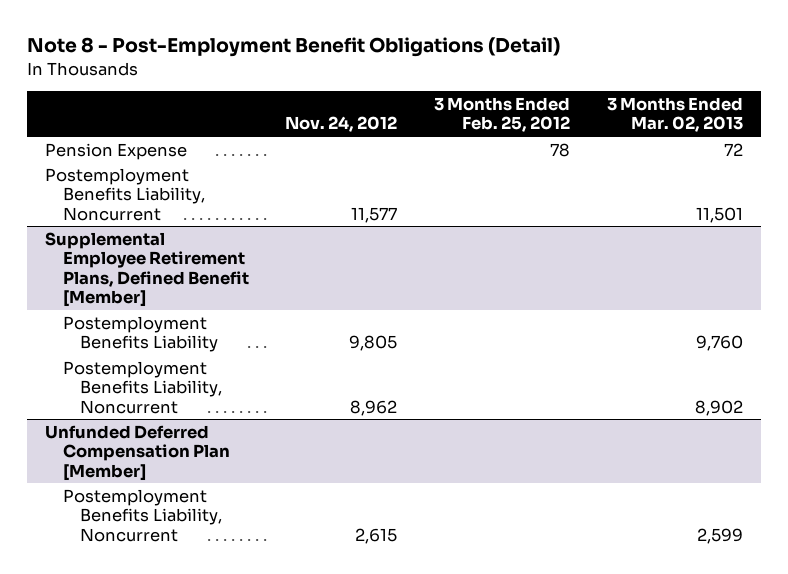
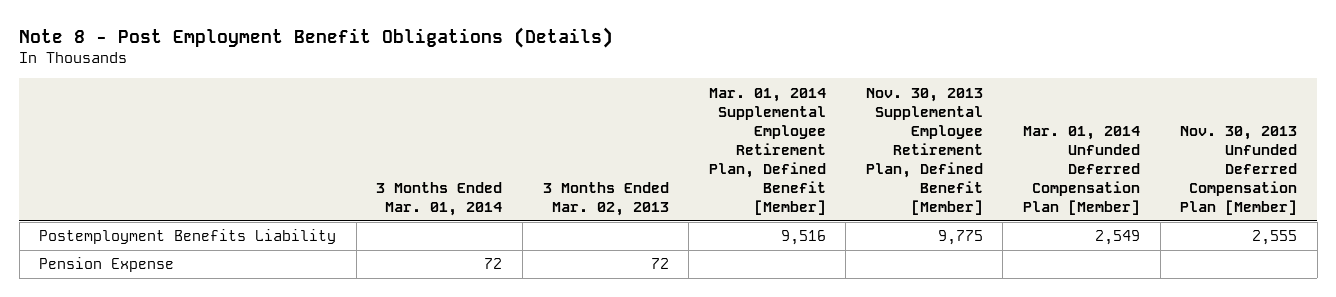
[26,37,560,58] Note 8 - Post-Employment Benefit Obligations (Detail) -> [19,26,614,48] Note 8 - Post Employment Benefit Obligations (Details)
[285,116,398,133] Nov. 24, 2012 -> none
[434,96,571,133] 3 Months Ended Feb. 25, 2012 -> none
none -> [376,181,503,216] 3 Months Ended Mar. 01, 2014
none -> [708,87,826,215] Mar. 01, 2014 Supplemental Employee Retirement Plan, Defined Benefit [Member]
none -> [865,87,983,215] Nov. 30, 2013 Supplemental Employee Retirement Plan, Defined Benefit [Member]
none -> [1023,125,1141,215] Mar. 01, 2014 Unfunded Deferred Compensation Plan [Member]
none -> [1180,125,1298,215] Nov. 30, 2013 Unfunded Deferred Compensation Plan [Member]
none -> [39,229,337,245] Postemployment Benefits Liability
[45,167,205,221] Postemployment Benefits Liability, Noncurrent -> none
[45,231,249,308] Supplemental Employee Retirement Plans, Defined Benefit [Member] -> none
[62,315,219,353] Postemployment Benefits Liability -> none
[62,360,223,414] Postemployment Benefits Liability, Noncurrent -> none
[45,424,230,481] Unfunded Deferred Compensation Plan [Member] -> none
[62,488,223,542] Postemployment Benefits Liability, Noncurrent -> none

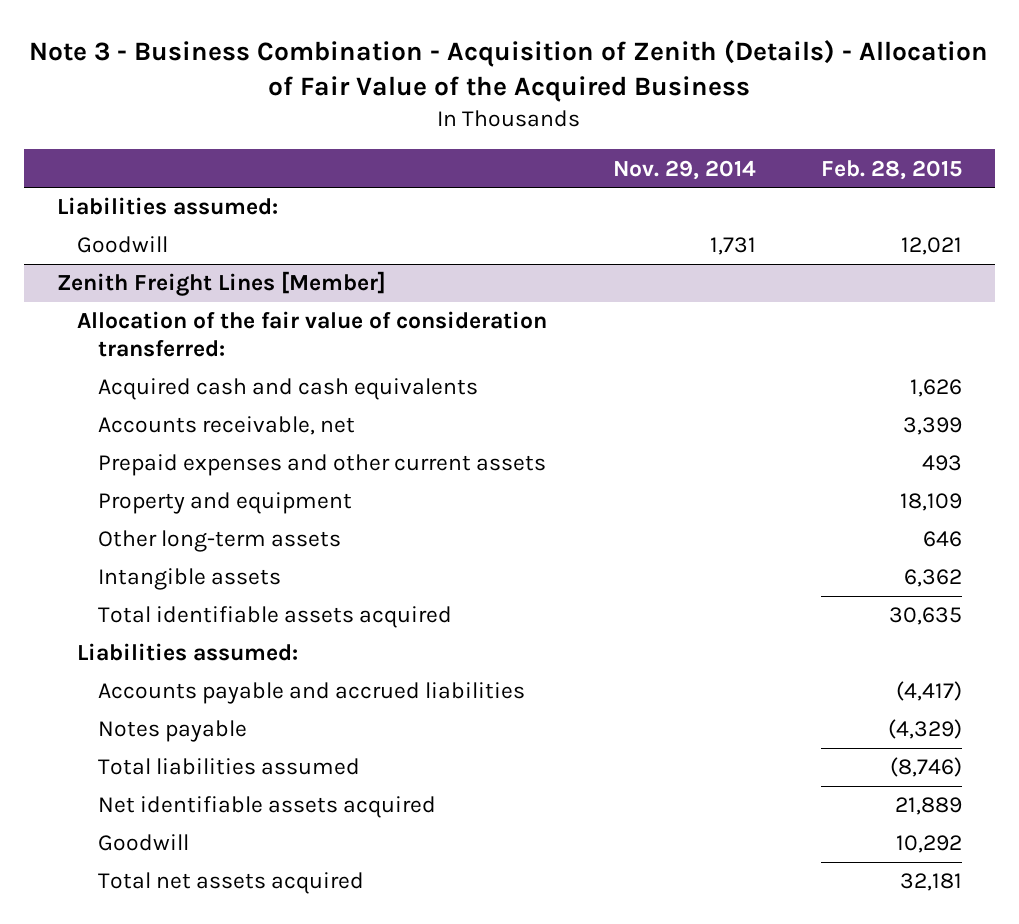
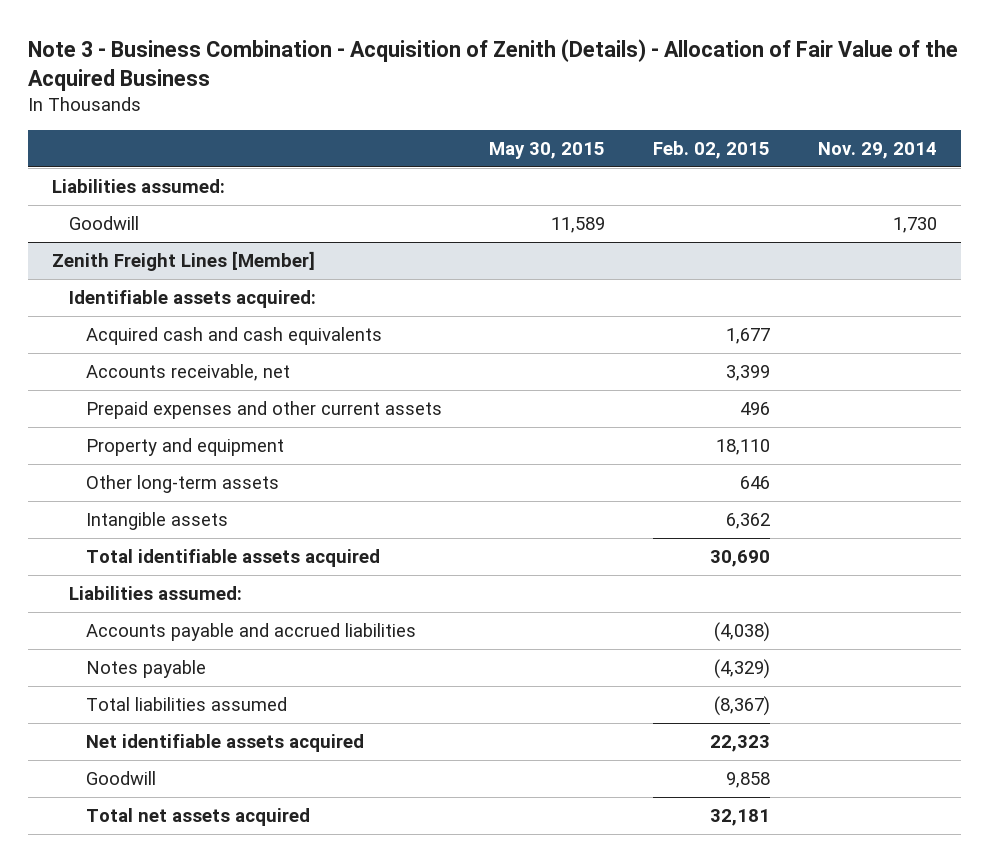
[821,159,963,180] Feb. 28, 2015 -> none
none -> [489,141,606,159] May 30, 2015
none -> [653,140,771,159] Feb. 02, 2015
[709,237,756,256] 1,731 -> [893,217,938,234] 1,730
[77,311,548,358] Allocation of the fair value of consideration transferred: -> none
none -> [68,290,316,309] Identifiable assets acquired:

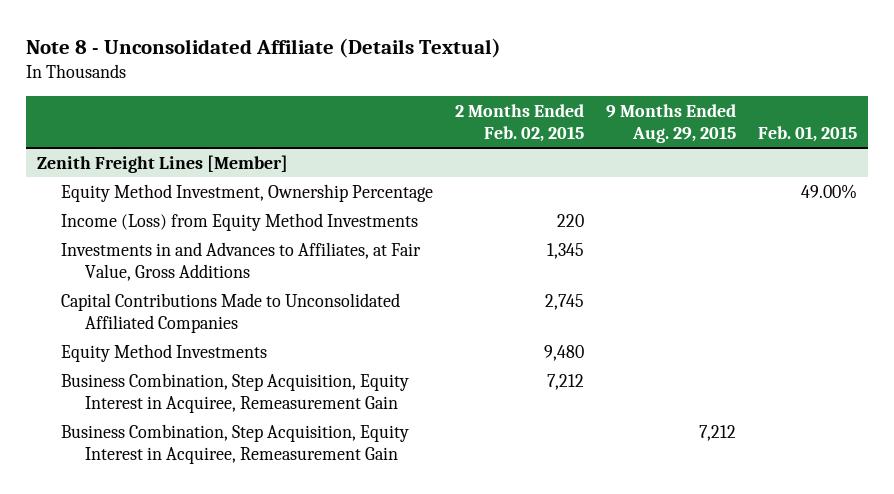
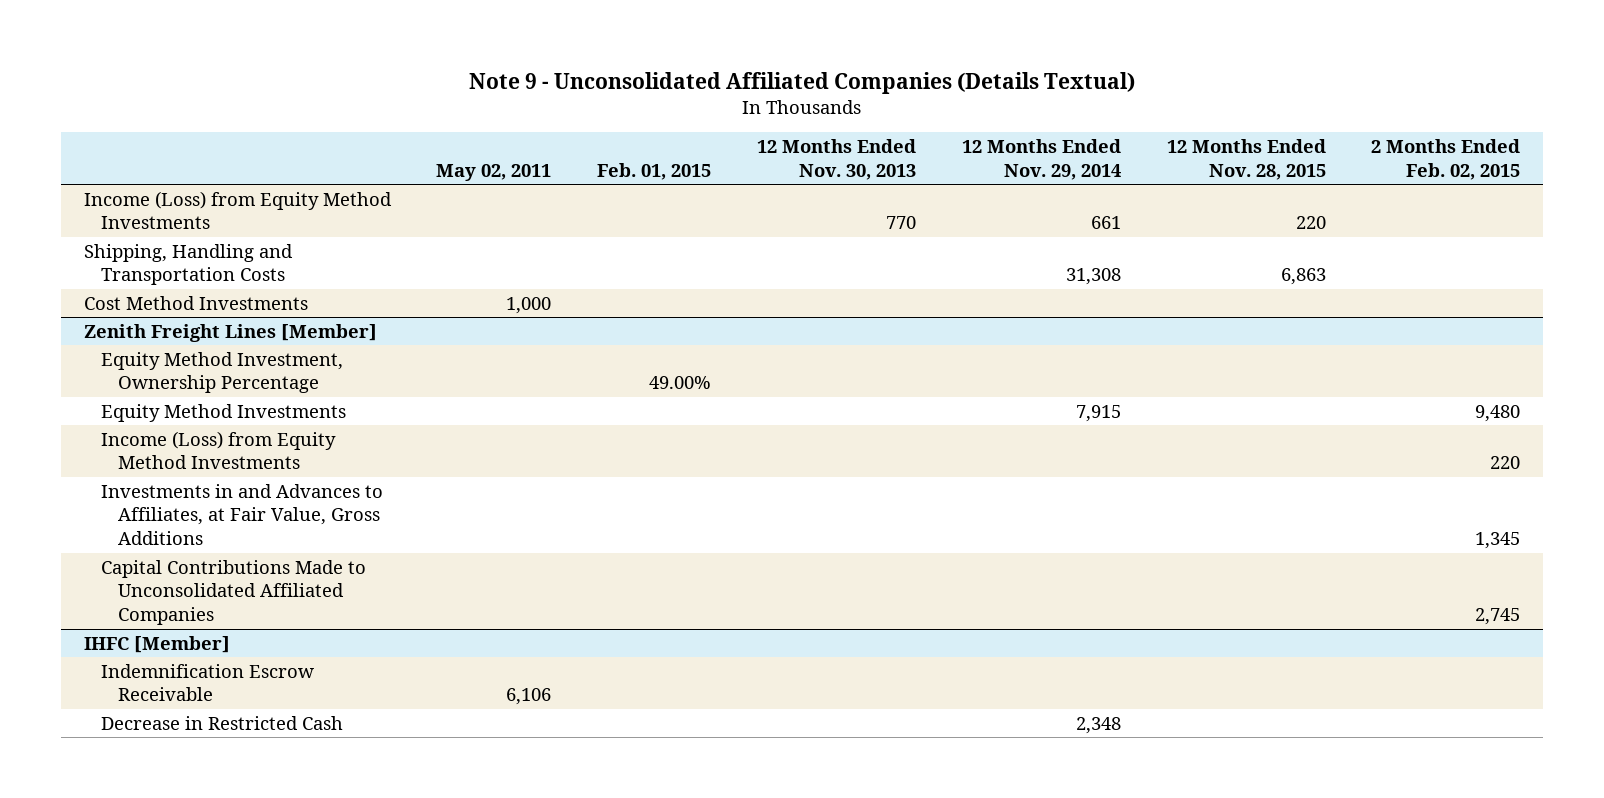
[25,37,501,58] Note 8 - Unconsolidated Affiliate (Details Textual) -> [469,72,1136,95] Note 9 - Unconsolidated Affiliated Companies (Details Textual)
[605,103,736,144] 9 Months Ended Aug. 29, 2015 -> none
none -> [436,163,552,181] May 02, 2011
none -> [757,139,917,180] 12 Months Ended Nov. 30, 2013
none -> [961,139,1121,180] 12 Months Ended Nov. 29, 2014
none -> [1166,139,1326,180] 12 Months Ended Nov. 28, 2015
none -> [83,190,392,230] Income (Loss) from Equity Method Investments
none -> [83,243,293,286] Shipping, Handling and Transportation Costs
none -> [83,295,308,310] Cost Method Investments
[61,343,268,362] Equity Method Investments -> [100,403,346,422] Equity Method Investments
[61,372,410,413] Business Combination, Step Acquisition, Equity Interest in Acquiree, Remeasurement Gain -> none
[61,423,410,464] Business Combination, Step Acquisition, Equity Interest in Acquiree, Remeasurement Gain -> none
none -> [83,635,230,653] IHFC [Member]
none -> [100,663,314,702] Indemnification Escrow Receivable
none -> [100,715,343,730] Decrease in Restricted Cash

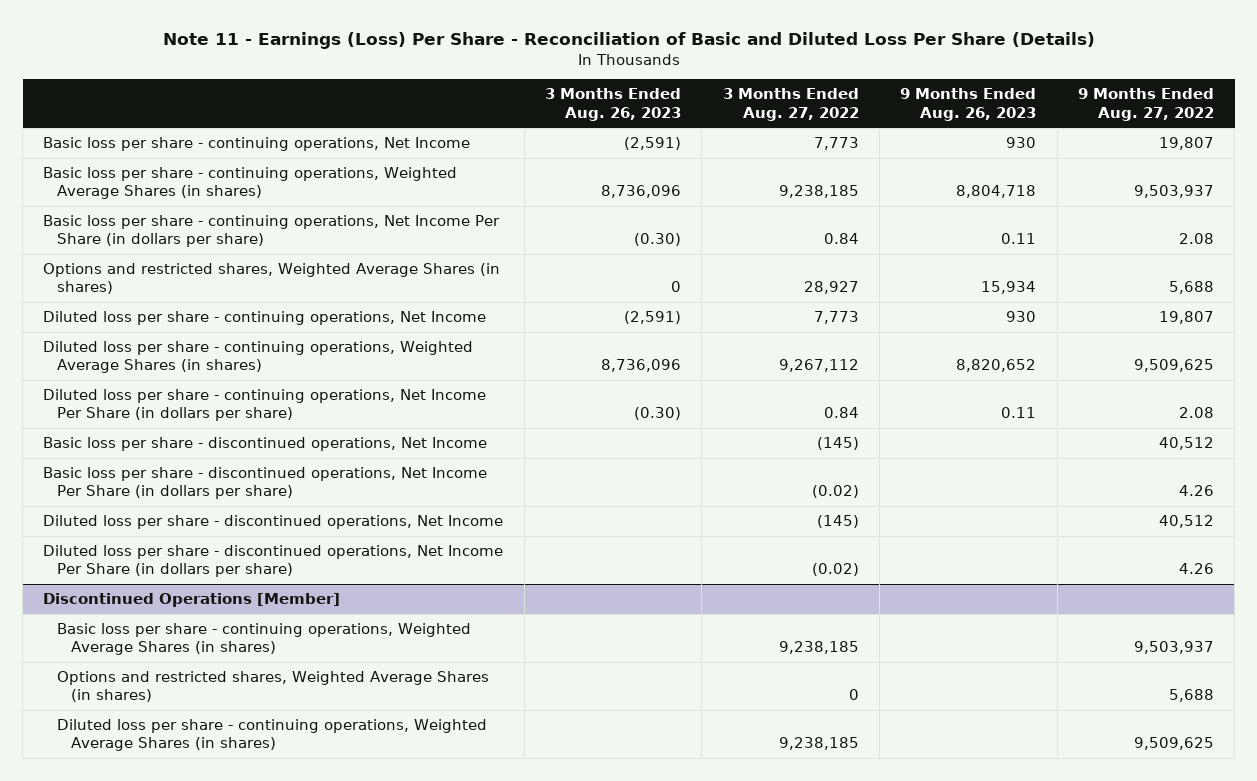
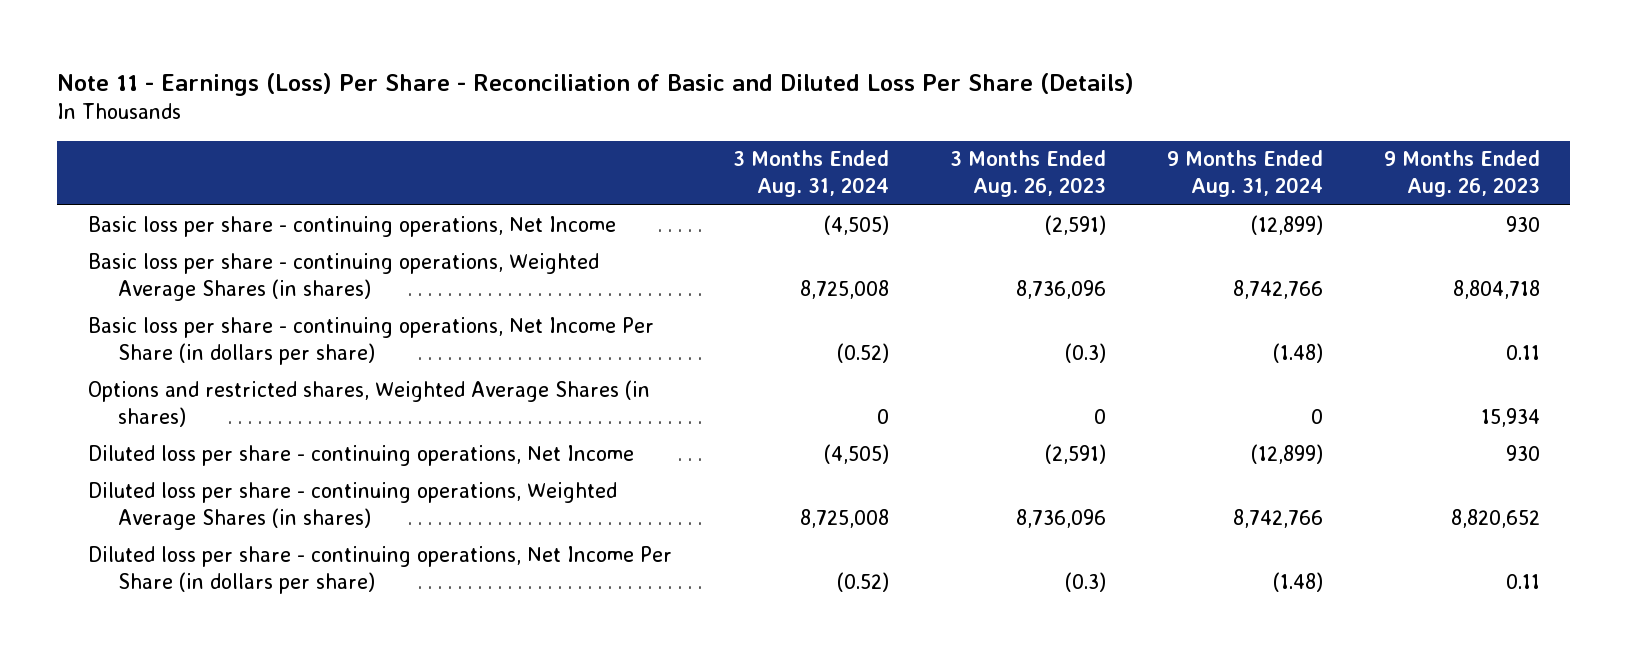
[722,88,859,121] 3 Months Ended Aug. 27, 2022 -> none
[1077,88,1214,121] 9 Months Ended Aug. 27, 2022 -> none
none -> [732,150,889,198] 3 Months Ended Aug. 31, 2024
none -> [1166,150,1323,198] 9 Months Ended Aug. 31, 2024
[634,233,682,247] (0.30) -> [1064,342,1106,363] (0.3)
[43,437,488,452] Basic loss per share - discontinued operations, Net Income -> none
[43,467,488,500] Basic loss per share - discontinued operations, Net Income Per Share (in dollars per share) -> none
[43,515,504,530] Diluted loss per share - discontinued operations, Net Income -> none
[43,545,504,578] Diluted loss per share - discontinued operations, Net Income Per Share (in dollars per share) -> none
[43,593,341,608] Discontinued Operations [Member] -> none
[56,623,471,656] Basic loss per share - continuing operations, Weighted Average Shares (in shares) -> none
[56,671,489,703] Options and restricted shares, Weighted Average Shares (in shares) -> none
[56,719,487,752] Diluted loss per share - continuing operations, Weighted Average Shares (in shares) -> none
[634,407,682,421] (0.30) -> [1064,571,1106,592] (0.3)

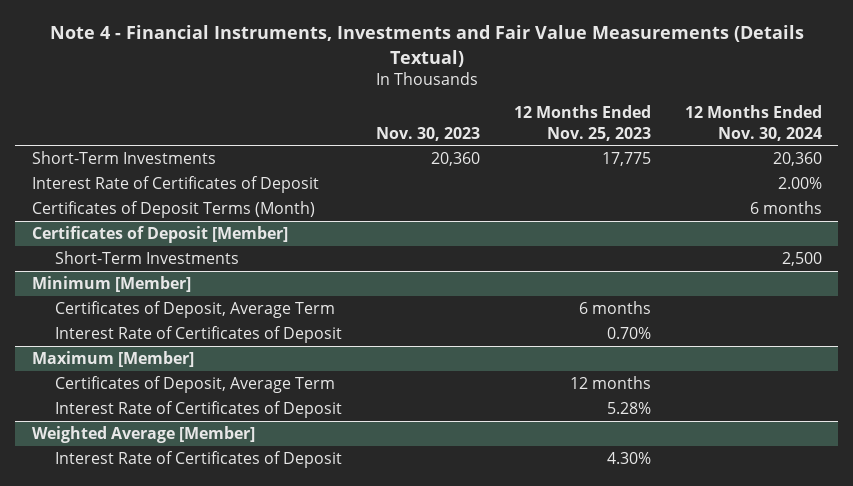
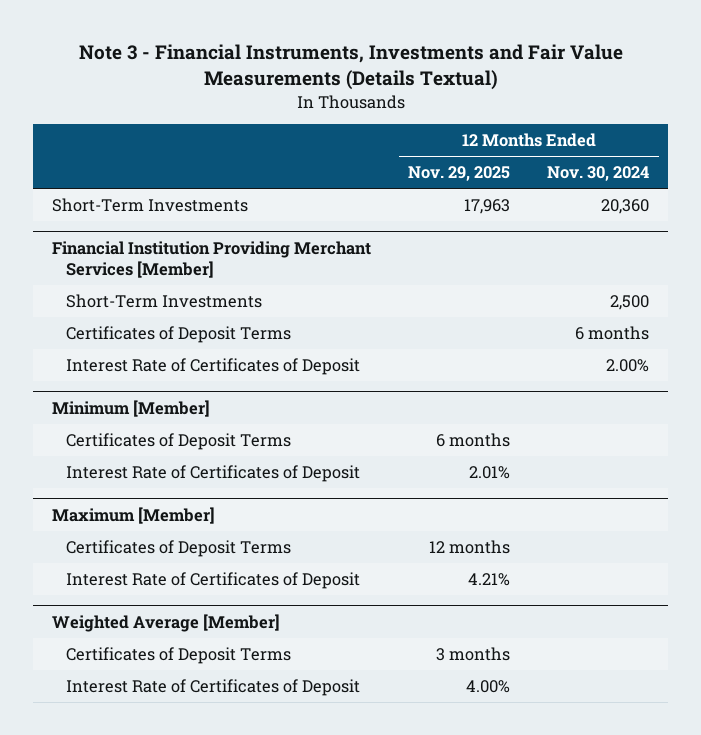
[49,25,804,67] Note 4 - Financial Instruments, Investments and Fair Value Measurements (Details Textual) -> [78,44,623,90] Note 3 - Financial Instruments, Investments and Fair Value Measurements (Details Textual)
[376,126,481,141] Nov. 30, 2023 -> none
[513,105,651,141] 12 Months Ended Nov. 25, 2023 -> none
none -> [408,166,511,182] Nov. 29, 2025
[31,175,319,193] Interest Rate of Certificates of Deposit -> none
[31,200,315,218] Certificates of Deposit Terms (Month) -> none
[31,225,288,243] Certificates of Deposit [Member] -> [51,240,371,278] Financial Institution Providing Merchant Services [Member]
none -> [66,326,292,344] Certificates of Deposit Terms
none -> [66,358,361,376] Interest Rate of Certificates of Deposit
[55,300,336,318] Certificates of Deposit, Average Term -> [66,433,292,451] Certificates of Deposit Terms
[55,375,336,393] Certificates of Deposit, Average Term -> [66,540,292,558] Certificates of Deposit Terms
none -> [66,647,292,665] Certificates of Deposit Terms

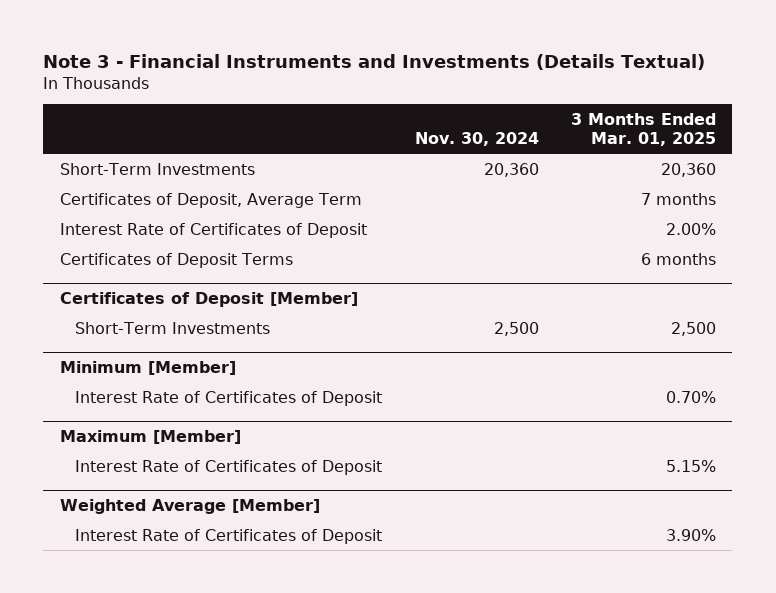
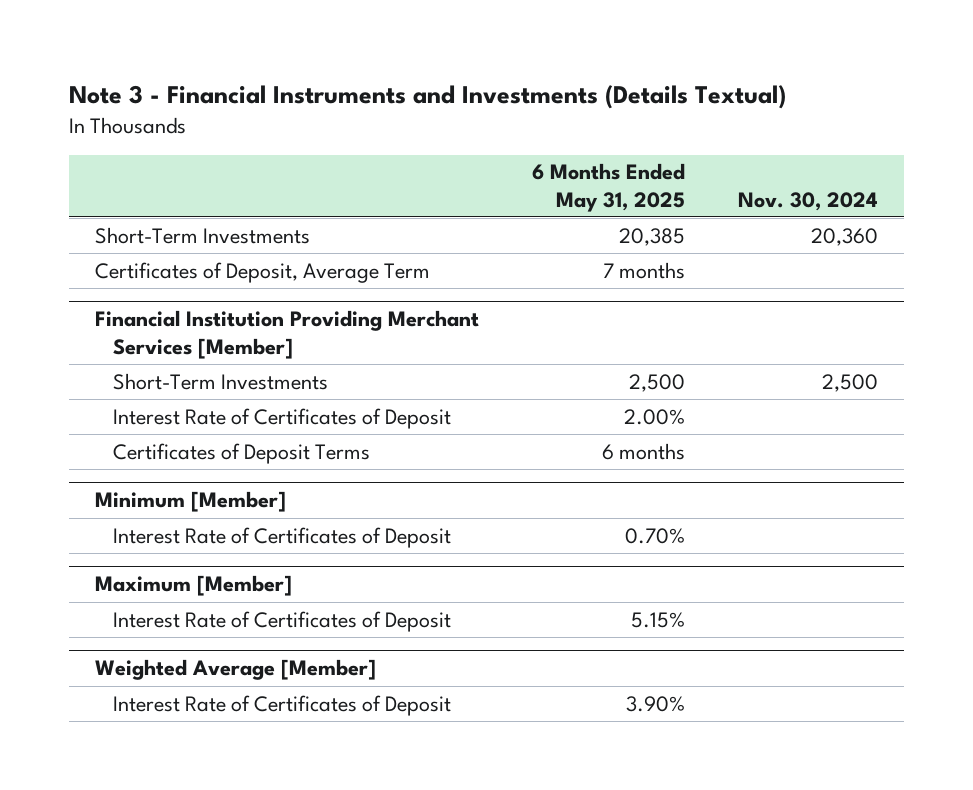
[571,113,717,146] 3 Months Ended Mar. 01, 2025 -> none
none -> [531,163,685,212] 6 Months Ended May 31, 2025
[59,222,367,238] Interest Rate of Certificates of Deposit -> none
[59,252,293,268] Certificates of Deposit Terms -> none
[59,292,358,308] Certificates of Deposit [Member] -> [95,310,480,359] Financial Institution Providing Merchant Services [Member]
none -> [113,407,452,429] Interest Rate of Certificates of Deposit
none -> [113,442,371,464] Certificates of Deposit Terms

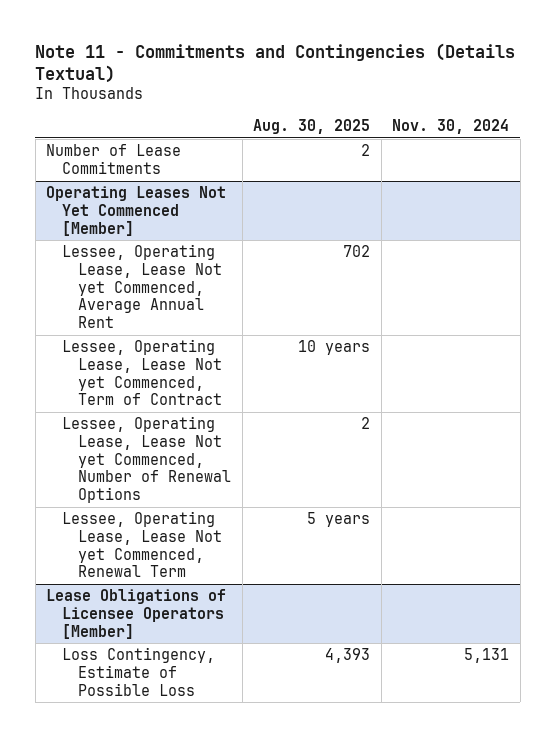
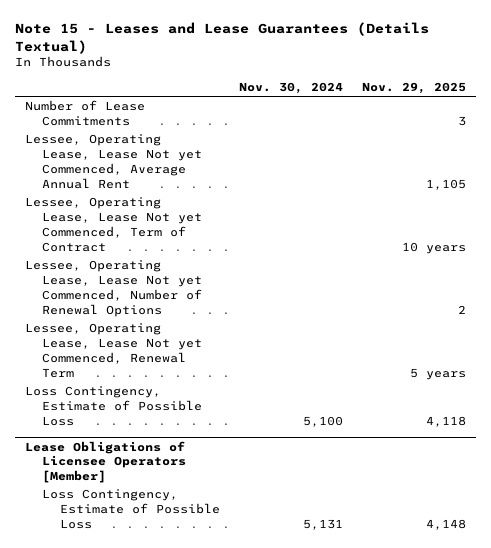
[35,42,516,83] Note 11 - Commitments and Contingencies (Details Textual) -> [15,22,430,54] Note 15 - Leases and Lease Guarantees (Details Textual)
[253,118,371,134] Aug. 30, 2025 -> none
none -> [362,82,467,95] Nov. 29, 2025
[46,186,227,236] Operating Leases Not Yet Commenced [Member] -> none
[62,244,223,329] Lessee, Operating Lease, Lease Not yet Commenced, Average Annual Rent -> none
[62,339,223,406] Lessee, Operating Lease, Lease Not yet Commenced, Term of Contract -> none
[62,416,232,504] Lessee, Operating Lease, Lease Not yet Commenced, Number of Renewal Options -> none
[62,511,223,578] Lessee, Operating Lease, Lease Not yet Commenced, Renewal Term -> none
none -> [24,134,203,189] Lessee, Operating Lease, Lease Not yet Commenced, Average Annual Rent
none -> [24,197,203,252] Lessee, Operating Lease, Lease Not yet Commenced, Term of Contract
none -> [24,260,203,317] Lessee, Operating Lease, Lease Not yet Commenced, Number of Renewal Options
none -> [24,323,203,378] Lessee, Operating Lease, Lease Not yet Commenced, Renewal Term
none -> [24,386,203,426] Loss Contingency, Estimate of Possible Loss

